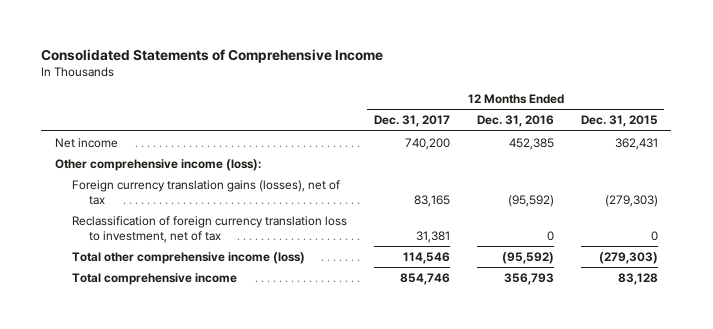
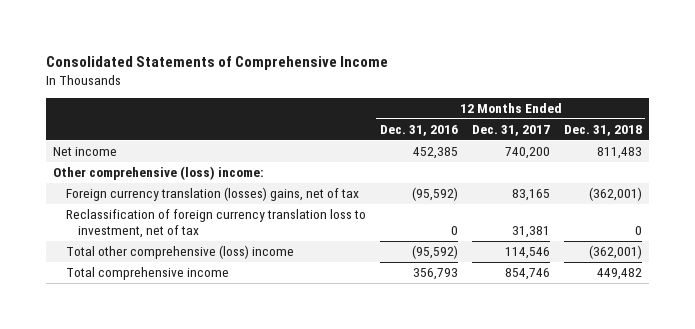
[580,115,658,128] Dec. 31, 2015 -> none
none -> [563,125,642,137] Dec. 31, 2018
[54,158,261,171] Other comprehensive income (loss): -> [53,166,265,181] Other comprehensive (loss) income:
[71,179,340,206] Foreign currency translation gains (losses), net of tax -> [65,187,359,202] Foreign currency translation (losses) gains, net of tax
[71,251,305,264] Total other comprehensive income (loss) -> [65,245,294,260] Total other comprehensive (loss) income

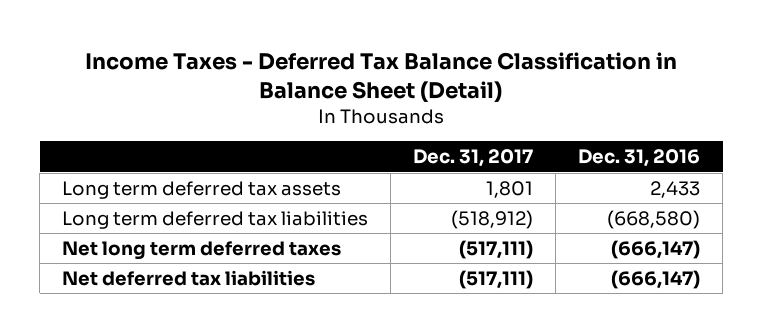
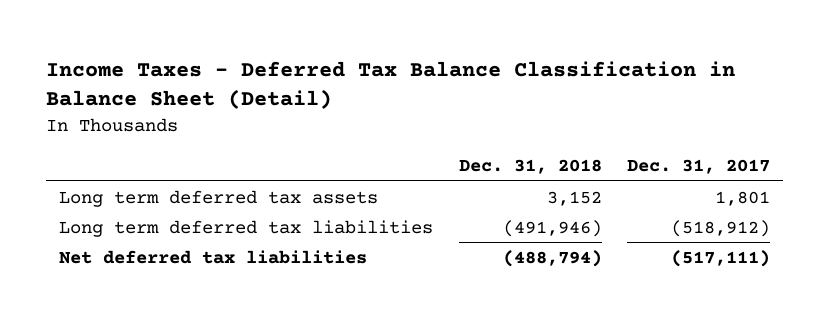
[578,149,701,168] Dec. 31, 2016 -> none
none -> [458,159,602,175] Dec. 31, 2018
[62,240,342,260] Net long term deferred taxes -> none

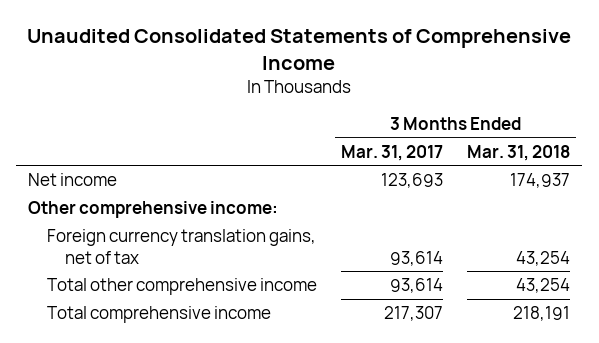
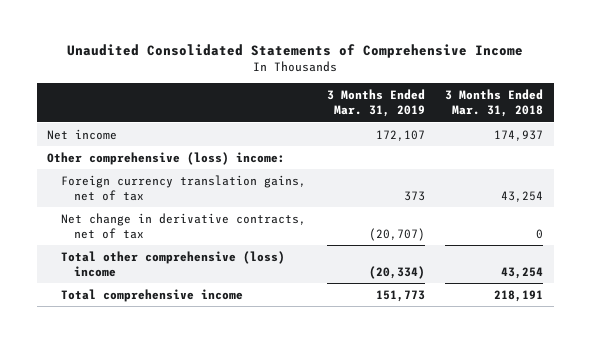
[340,144,443,161] Mar. 31, 2017 -> none
none -> [326,89,425,118] 3 Months Ended Mar. 31, 2019
[28,201,279,219] Other comprehensive income: -> [47,151,286,165] Other comprehensive (loss) income:
none -> [60,212,306,239] Net change in derivative contracts, net of tax
[46,278,317,296] Total other comprehensive income -> [60,250,285,277] Total other comprehensive (loss) income

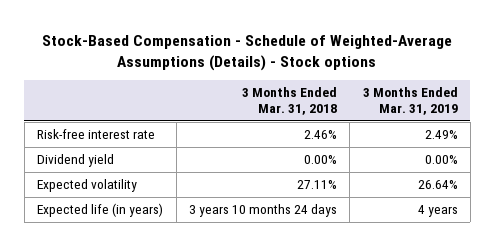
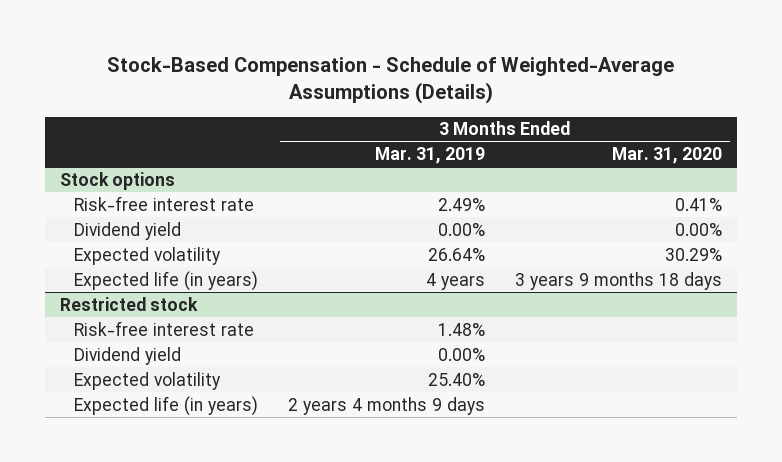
[42,34,453,71] Stock-Based Compensation - Schedule of Weighted-Average Assumptions (Details) - Stock options -> [107,57,675,105] Stock-Based Compensation - Schedule of Weighted-Average Assumptions (Details)
[241,87,337,116] 3 Months Ended Mar. 31, 2018 -> none
none -> [612,147,723,165] Mar. 31, 2020
none -> [60,171,176,190] Stock options
none -> [60,296,199,311] Restricted stock
none -> [73,320,254,336] Risk-free interest rate
none -> [73,346,181,365] Dividend yield
none -> [73,371,221,390] Expected volatility
none -> [73,395,258,416] Expected life (in years)

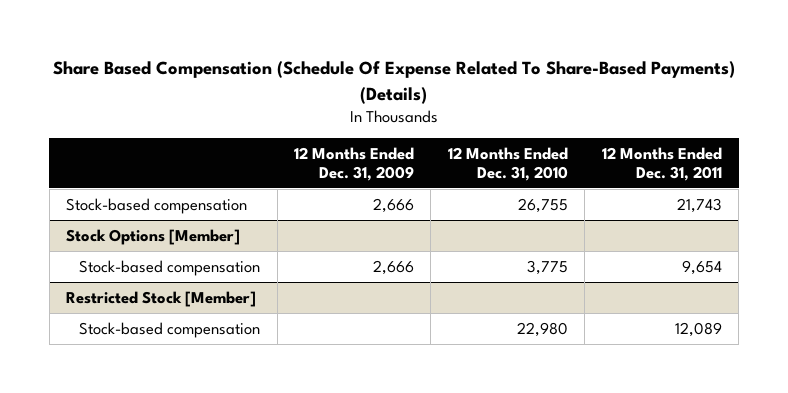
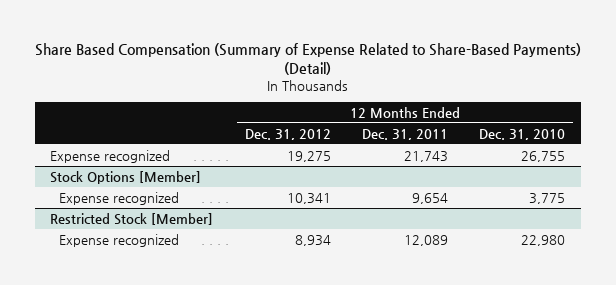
[52,61,735,104] Share Based Compensation (Schedule Of Expense Related To Share-Based Payments) (Details) -> [34,42,581,75] Share Based Compensation (Summary of Expense Related to Share-Based Payments) (Detail)
[294,146,415,181] 12 Months Ended Dec. 31, 2009 -> none
none -> [244,128,331,140] Dec. 31, 2012
[66,197,248,214] Stock-based compensation -> [50,149,171,163] Expense recognized
[79,259,261,276] Stock-based compensation -> [58,191,179,205] Expense recognized
[79,321,261,338] Stock-based compensation -> [58,233,179,247] Expense recognized

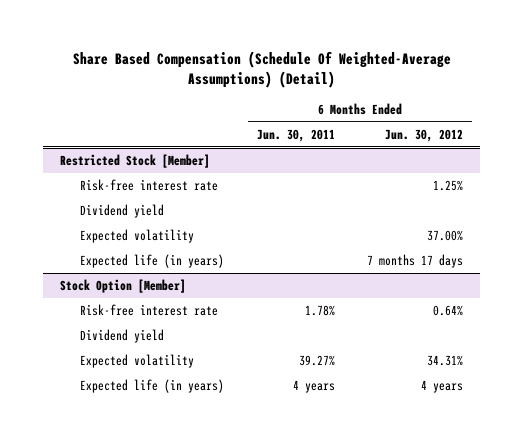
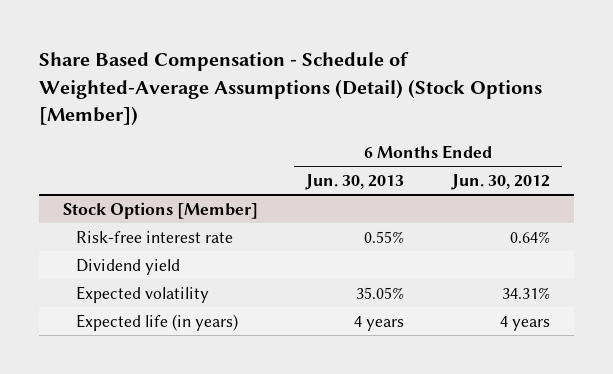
[72,50,451,89] Share Based Compensation (Schedule Of Weighted-Average Assumptions) (Detail) -> [38,52,542,126] Share Based Compensation - Schedule of Weighted-Average Assumptions (Detail) (Stock Options [Member])
[256,128,335,142] Jun. 30, 2011 -> none
none -> [304,174,404,191] Jun. 30, 2013
[59,153,210,168] Restricted Stock [Member] -> none
[79,178,218,191] Risk-free interest rate -> none
[79,203,164,218] Dividend yield -> none
[79,228,194,243] Expected volatility -> none
[79,253,224,268] Expected life (in years) -> none
[59,278,186,293] Stock Option [Member] -> [62,201,258,219] Stock Options [Member]

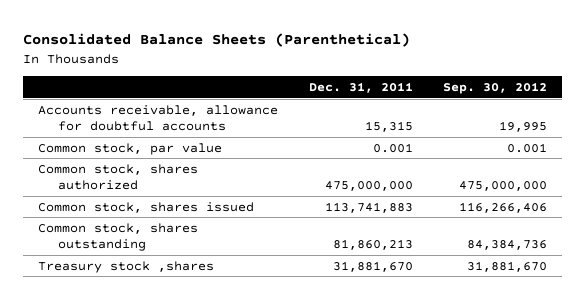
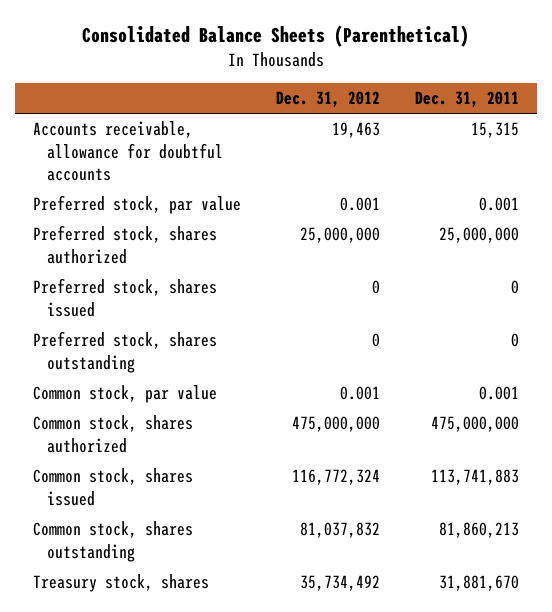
[442,81,547,94] Sep. 30, 2012 -> none
none -> [276,91,381,109] Dec. 31, 2012
none -> [32,195,241,215] Preferred stock, par value
none -> [32,225,217,264] Preferred stock, shares authorized
none -> [32,278,217,317] Preferred stock, shares issued
none -> [32,331,217,373] Preferred stock, shares outstanding
[38,260,215,273] Treasury stock ,shares -> [32,574,209,593] Treasury stock, shares

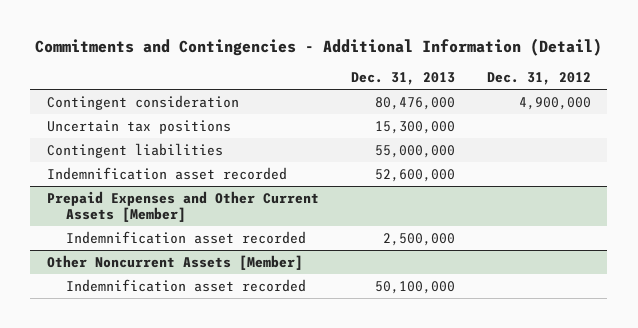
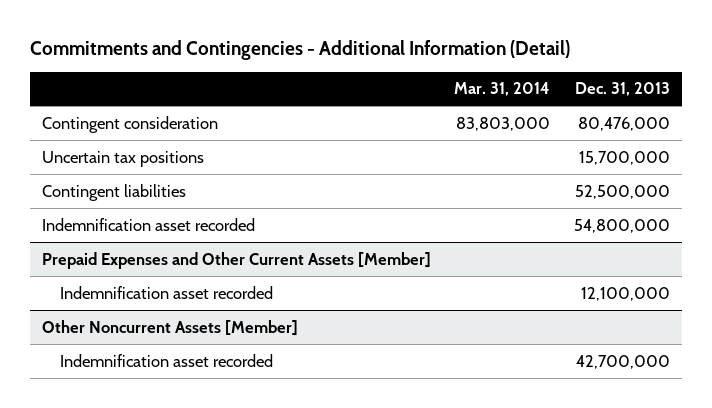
[487,72,592,86] Dec. 31, 2012 -> none
none -> [454,82,551,97] Mar. 31, 2014
[374,120,455,134] 15,300,000 -> [579,150,671,165] 15,700,000
[374,144,455,158] 55,000,000 -> [575,184,671,199] 52,500,000
[374,168,455,182] 52,600,000 -> [574,218,671,233] 54,800,000
[382,232,455,246] 2,500,000 -> [581,286,671,301] 12,100,000
[374,280,455,294] 50,100,000 -> [576,354,671,369] 42,700,000

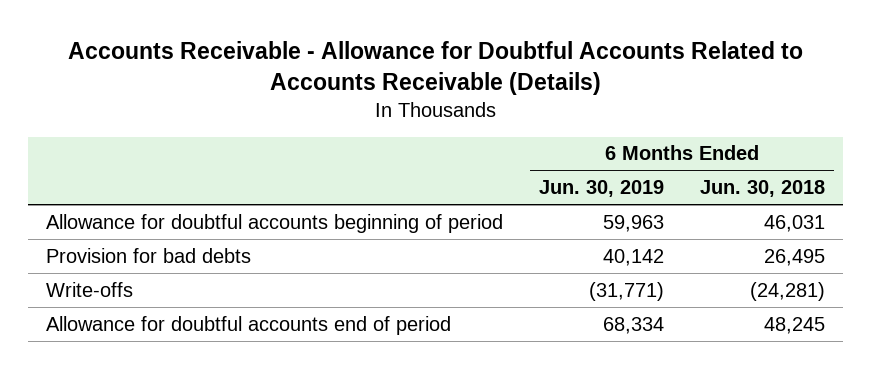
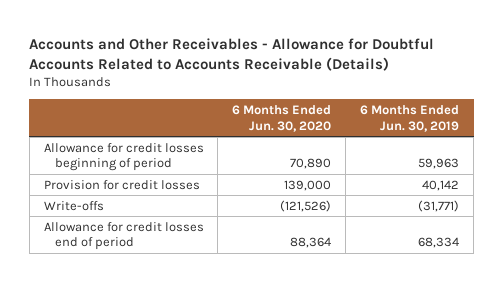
[67,41,803,96] Accounts Receivable - Allowance for Doubtful Accounts Related to Accounts Receivable (Details) -> [29,38,435,72] Accounts and Other Receivables - Allowance for Doubtful Accounts Related to Accounts Receivable (Details)
[700,180,826,198] Jun. 30, 2018 -> none
none -> [232,104,332,132] 6 Months Ended Jun. 30, 2020
[46,213,504,233] Allowance for doubtful accounts beginning of period -> [43,142,204,172] Allowance for credit losses beginning of period
[46,247,252,263] Provision for bad debts -> [43,179,200,190] Provision for credit losses
[46,315,452,335] Allowance for doubtful accounts end of period -> [43,221,204,251] Allowance for credit losses end of period

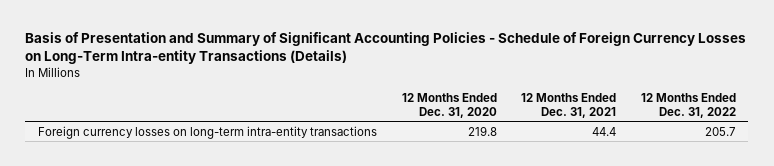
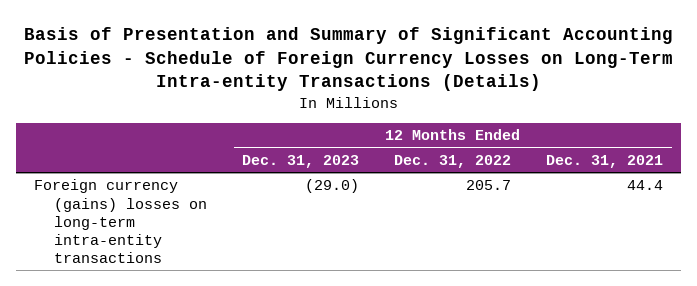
[401,92,497,119] 12 Months Ended Dec. 31, 2020 -> none
none -> [242,155,360,169] Dec. 31, 2023
[37,125,377,139] Foreign currency losses on long-term intra-entity transactions -> [33,179,208,264] Foreign currency (gains) losses on long-term intra-entity transactions

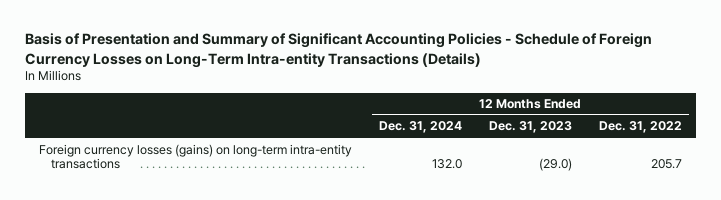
[546,155,664,169] Dec. 31, 2021 -> none
none -> [378,121,462,134] Dec. 31, 2024
[33,179,208,264] Foreign currency (gains) losses on long-term intra-entity transactions -> [38,143,352,170] Foreign currency losses (gains) on long-term intra-entity transactions

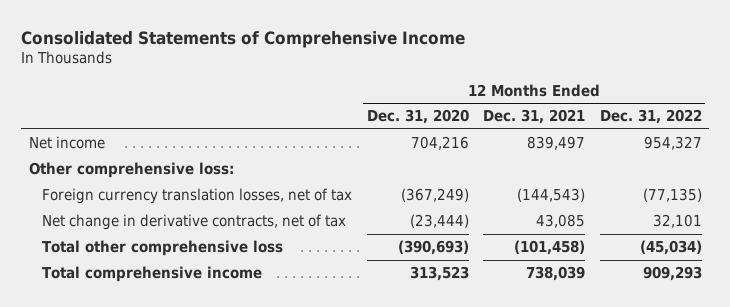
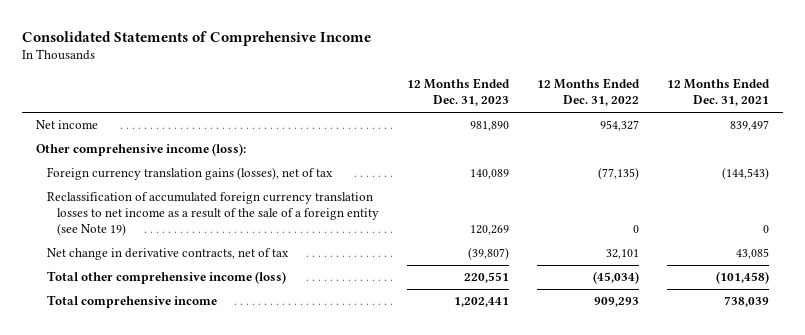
[366,109,469,125] Dec. 31, 2020 -> none
none -> [407,78,511,107] 12 Months Ended Dec. 31, 2023
[28,162,234,179] Other comprehensive loss: -> [36,143,247,157] Other comprehensive income (loss):
[42,188,353,205] Foreign currency translation losses, net of tax -> [46,167,333,181] Foreign currency translation gains (losses), net of tax
none -> [46,192,380,236] Reclassification of accumulated foreign currency translation losses to net income as a result of the sale of a foreign entity (see Note 19)
[42,240,284,257] Total other comprehensive loss -> [46,271,286,285] Total other comprehensive income (loss)

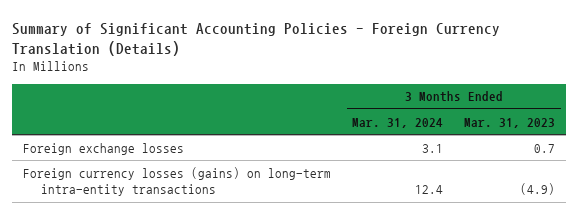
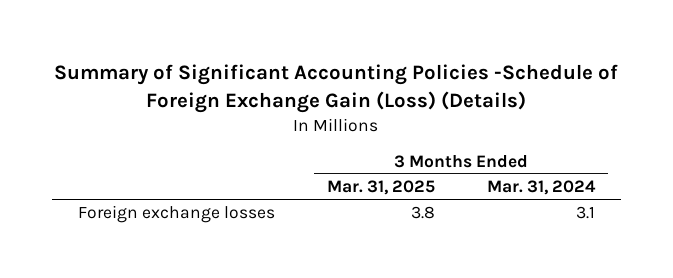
[12,22,501,56] Summary of Significant Accounting Policies - Foreign Currency Translation (Details) -> [54,64,619,113] Summary of Significant Accounting Policies -Schedule of Foreign Exchange Gain (Loss) (Details)
[464,117,556,128] Mar. 31, 2023 -> none
none -> [326,180,435,196] Mar. 31, 2025
[22,166,331,197] Foreign currency losses (gains) on long-term intra-entity transactions -> none

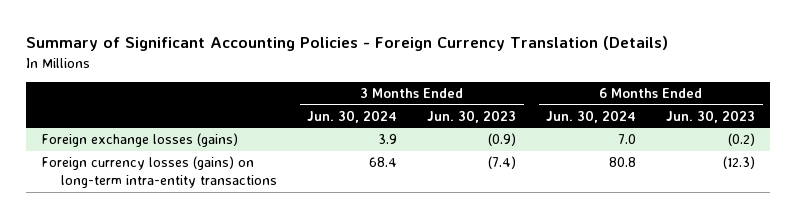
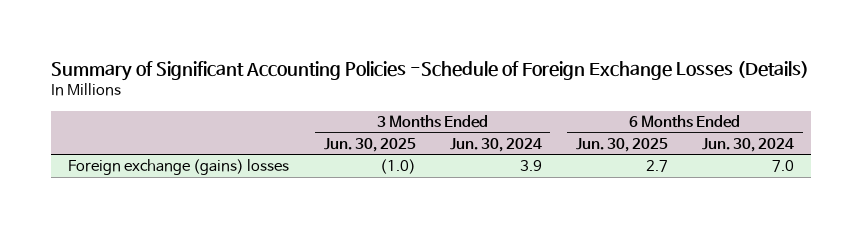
[26,36,669,52] Summary of Significant Accounting Policies - Foreign Currency Translation (Details) -> [51,60,810,81] Summary of Significant Accounting Policies -Schedule of Foreign Exchange Losses (Details)
[427,109,517,123] Jun. 30, 2023 -> none
[666,109,756,123] Jun. 30, 2023 -> none
none -> [323,137,416,152] Jun. 30, 2025
none -> [575,137,668,152] Jun. 30, 2025
[41,156,278,189] Foreign currency losses (gains) on long-term intra-entity transactions -> none
[41,133,239,148] Foreign exchange losses (gains) -> [68,159,290,176] Foreign exchange (gains) losses

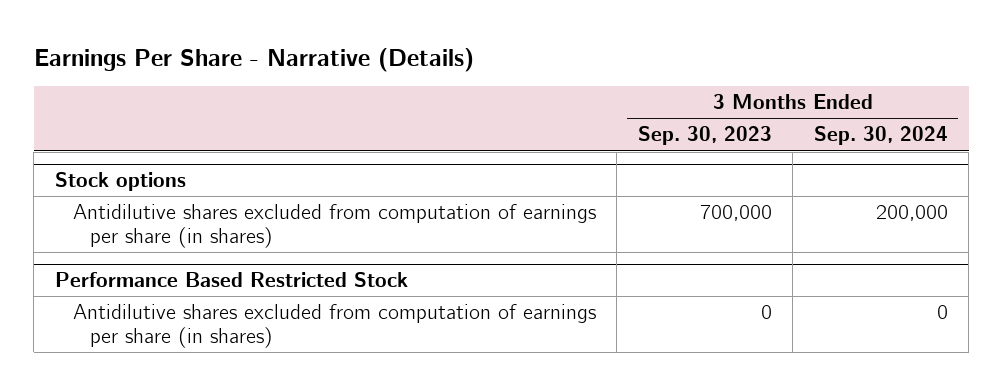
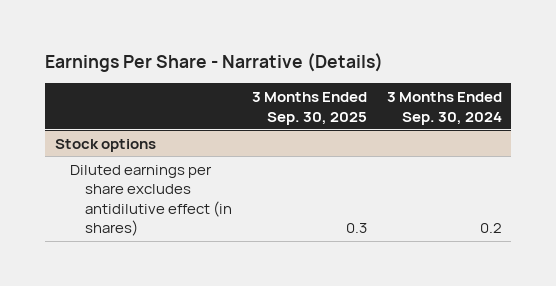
[637,126,772,146] Sep. 30, 2023 -> none
none -> [251,91,367,125] 3 Months Ended Sep. 30, 2025
[54,272,408,288] Performance Based Restricted Stock -> none
[72,304,596,349] Antidilutive shares excluded from computation of earnings per share (in shares) -> none
[72,204,596,249] Antidilutive shares excluded from computation of earnings per share (in shares) -> [69,164,232,237] Diluted earnings per share excludes antidilutive effect (in shares)
[875,205,948,222] 200,000 -> [479,223,502,234] 0.2

